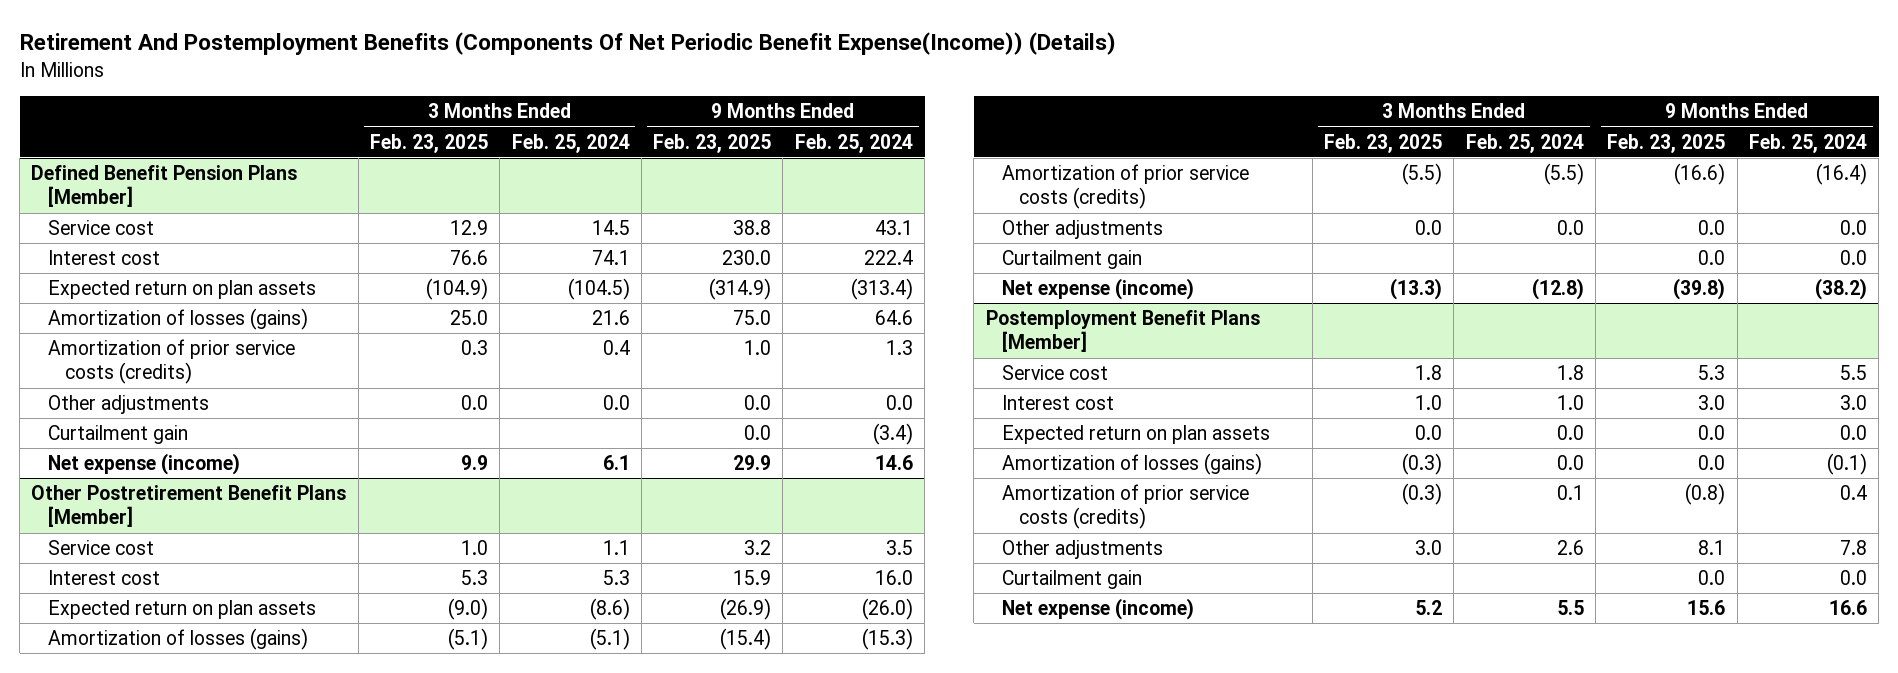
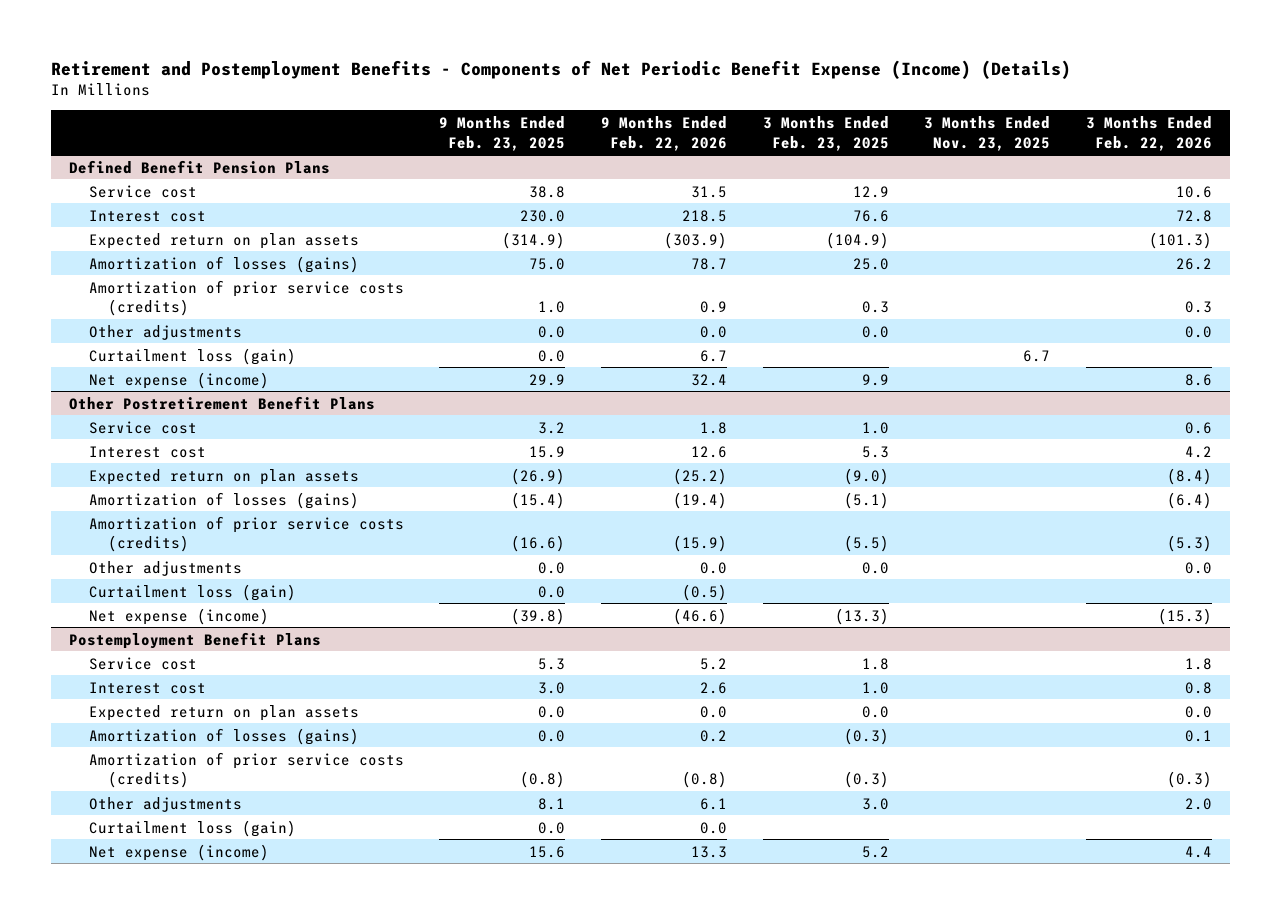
[19,32,1116,56] Retirement And Postemployment Benefits (Components Of Net Periodic Benefit Expense(Income)) (Details) -> [51,59,1072,79] Retirement and Postemployment Benefits - Components of Net Periodic Benefit Expense (Income) (Details)
[511,133,630,153] Feb. 25, 2024 -> none
[794,133,913,153] Feb. 25, 2024 -> none
none -> [601,115,728,151] 9 Months Ended Feb. 22, 2026
none -> [924,115,1051,151] 3 Months Ended Nov. 23, 2025
none -> [1086,115,1213,151] 3 Months Ended Feb. 22, 2026
[31,165,298,208] Defined Benefit Pension Plans [Member] -> [69,159,331,174] Defined Benefit Pension Plans
[48,425,189,445] Curtailment gain -> [88,347,296,365] Curtailment loss (gain)
[31,485,347,528] Other Postretirement Benefit Plans [Member] -> [69,395,376,410] Other Postretirement Benefit Plans
[1002,250,1143,270] Curtailment gain -> [88,583,296,601] Curtailment loss (gain)
[985,310,1260,353] Postemployment Benefit Plans [Member] -> [69,631,322,649] Postemployment Benefit Plans
[1002,570,1143,590] Curtailment gain -> [88,819,296,837] Curtailment loss (gain)

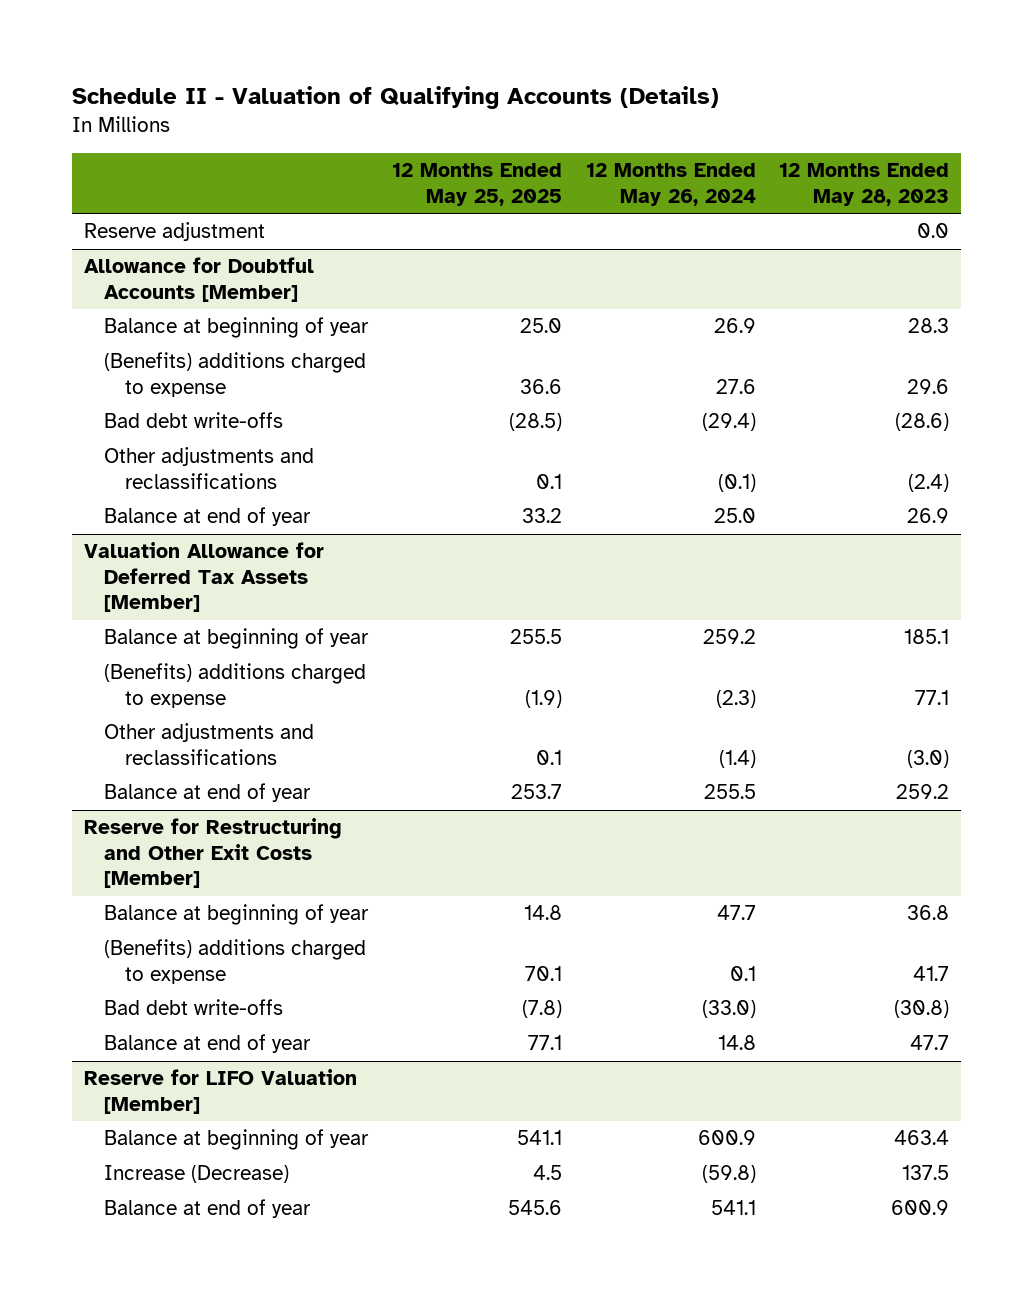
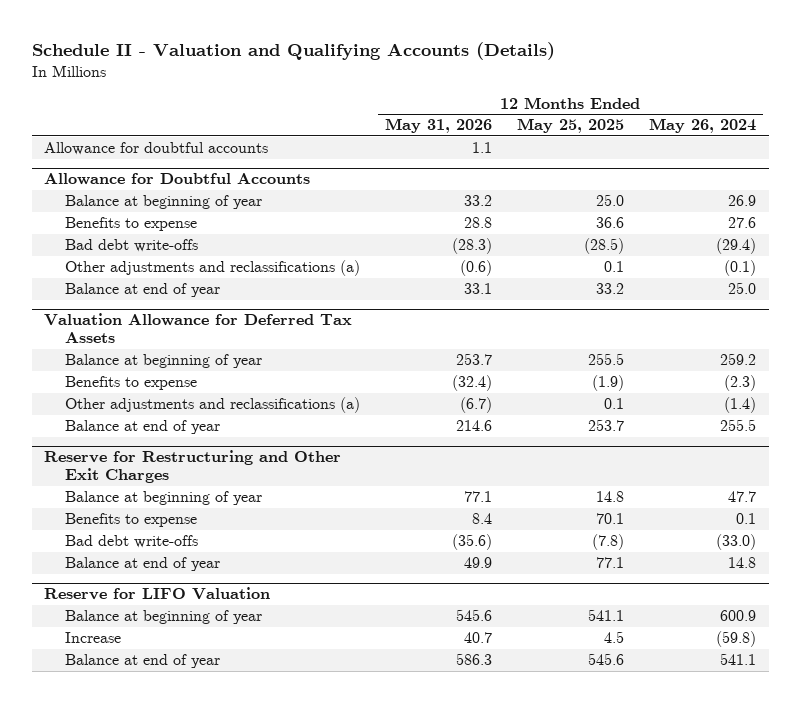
[71,86,719,110] Schedule II - Valuation of Qualifying Accounts (Details) -> [31,41,555,60] Schedule II - Valuation and Qualifying Accounts (Details)
[779,163,950,206] 12 Months Ended May 28, 2023 -> none
none -> [384,118,492,134] May 31, 2026
[83,222,265,242] Reserve adjustment -> none
none -> [44,142,269,156] Allowance for doubtful accounts
[83,257,314,302] Allowance for Doubtful Accounts [Member] -> [44,173,311,186] Allowance for Doubtful Accounts
[104,352,367,397] (Benefits) additions charged to expense -> [64,217,197,232] Benefits to expense
[104,447,315,489] Other adjustments and reclassifications -> [64,260,360,277] Other adjustments and reclassifications (a)
[83,542,324,613] Valuation Allowance for Deferred Tax Assets [Member] -> [44,313,353,344] Valuation Allowance for Deferred Tax Assets
[104,663,367,708] (Benefits) additions charged to expense -> [64,376,197,391] Benefits to expense
[104,723,315,765] Other adjustments and reclassifications -> [64,397,360,414] Other adjustments and reclassifications (a)
[83,818,342,889] Reserve for Restructuring and Other Exit Costs [Member] -> [44,450,342,484] Reserve for Restructuring and Other Exit Charges
[104,939,367,984] (Benefits) additions charged to expense -> [64,513,197,528] Benefits to expense
[83,1069,357,1114] Reserve for LIFO Valuation [Member] -> [44,587,271,601] Reserve for LIFO Valuation
[104,1165,290,1184] Increase (Decrease) -> [64,632,121,644] Increase

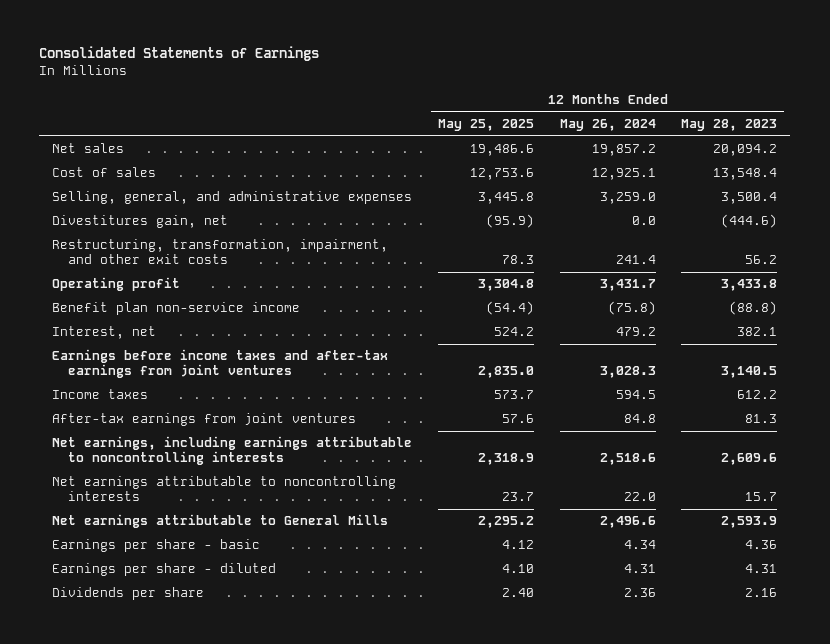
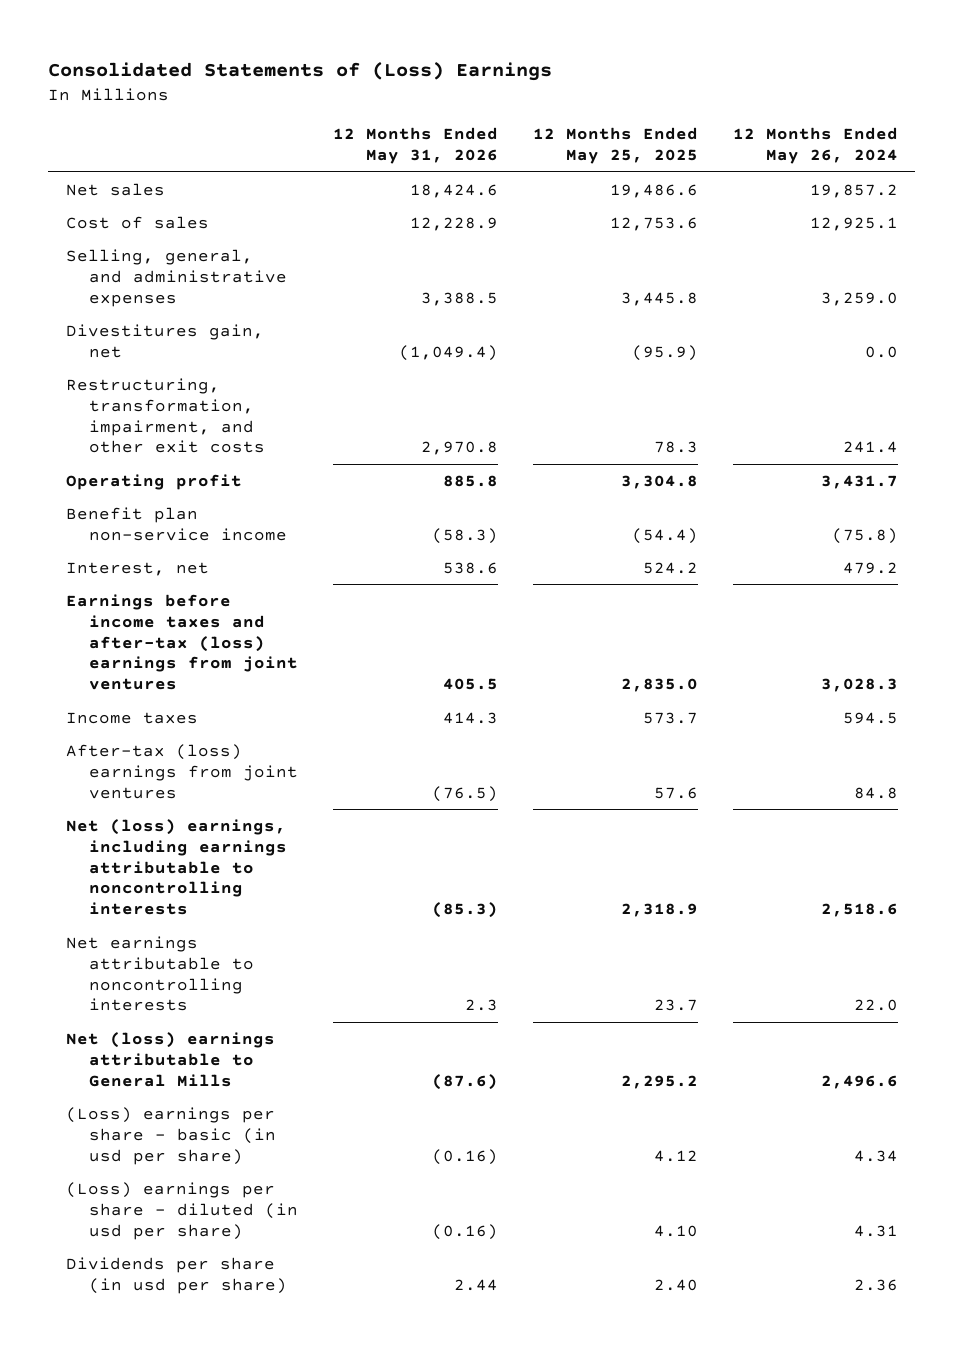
[39,46,320,62] Consolidated Statements of Earnings -> [48,61,553,81] Consolidated Statements of (Loss) Earnings
[681,118,778,131] May 28, 2023 -> none
none -> [332,127,498,165] 12 Months Ended May 31, 2026
[52,349,389,379] Earnings before income taxes and after-tax earnings from joint ventures -> [65,593,298,691] Earnings before income taxes and after-tax (loss) earnings from joint ventures
[52,413,357,427] After-tax earnings from joint ventures -> [65,743,298,799] After-tax (loss) earnings from joint ventures
[52,436,413,466] Net earnings, including earnings attributable to noncontrolling interests -> [65,818,287,916] Net (loss) earnings, including earnings attributable to noncontrolling interests
[52,514,389,529] Net earnings attributable to General Mills -> [65,1031,275,1087] Net (loss) earnings attributable to General Mills
[52,539,261,553] Earnings per share - basic -> [65,1106,276,1165] (Loss) earnings per share - basic (in usd per share)
[52,563,277,577] Earnings per share - diluted -> [65,1181,298,1240] (Loss) earnings per share - diluted (in usd per share)
[52,587,205,601] Dividends per share -> [65,1256,287,1294] Dividends per share (in usd per share)

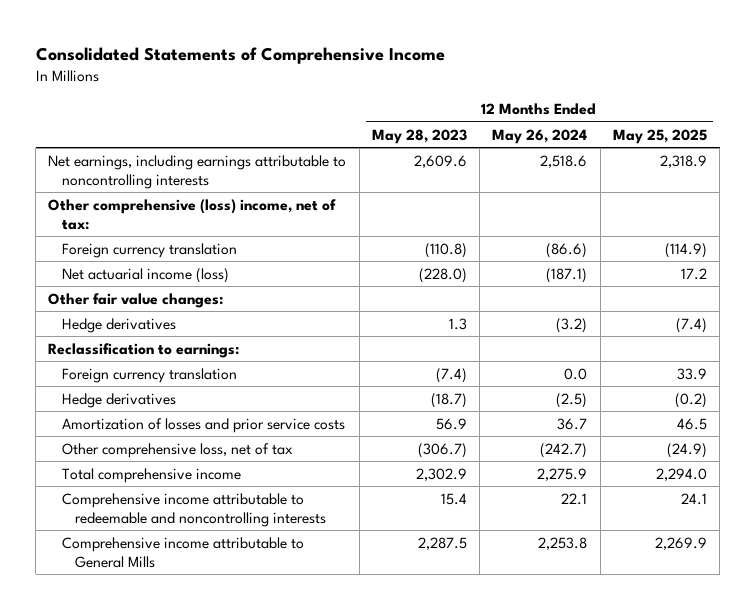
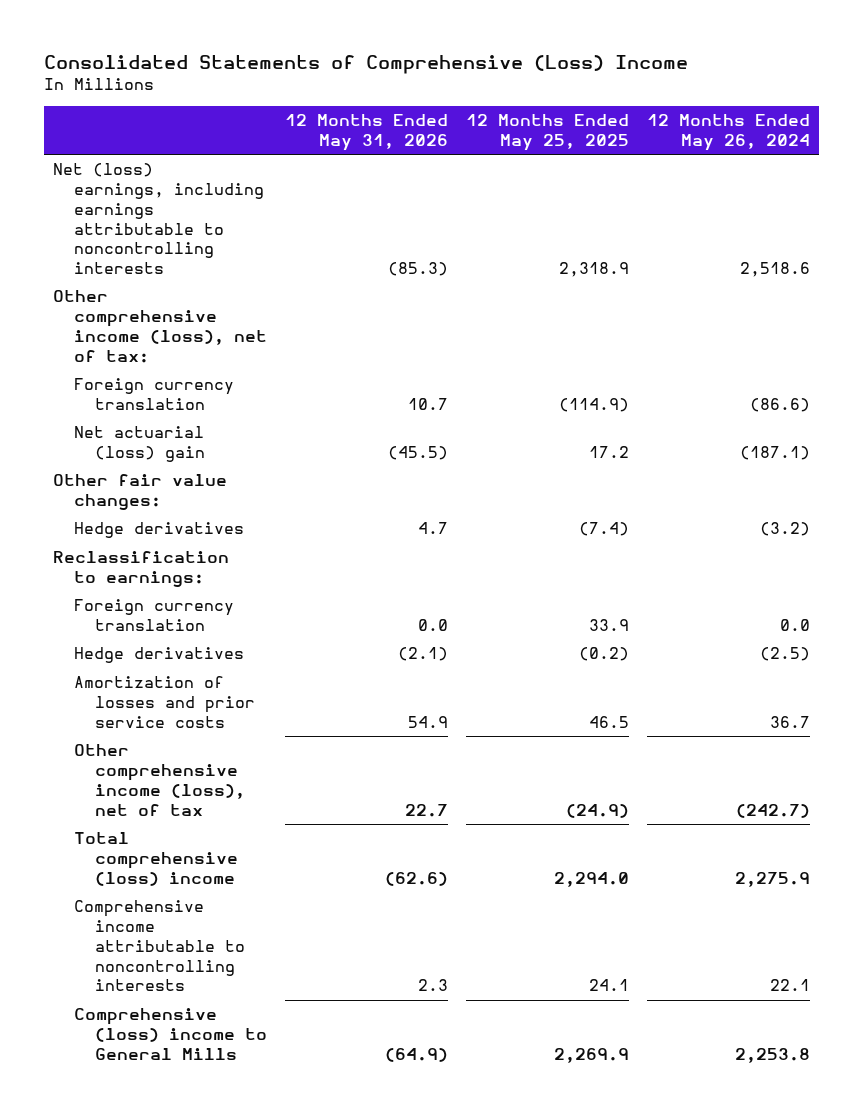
[35,46,445,64] Consolidated Statements of Comprehensive Income -> [44,54,689,74] Consolidated Statements of Comprehensive (Loss) Income
[371,128,467,144] May 28, 2023 -> none
none -> [285,114,449,151] 12 Months Ended May 31, 2026
[48,154,347,189] Net earnings, including earnings attributable to noncontrolling interests -> [53,163,264,275] Net (loss) earnings, including earnings attributable to noncontrolling interests
[48,198,337,230] Other comprehensive (loss) income, net of tax: -> [53,290,267,363] Other comprehensive income (loss), net of tax:
[61,267,229,283] Net actuarial income (loss) -> [73,426,205,463] Net actuarial (loss) gain
[61,442,293,458] Other comprehensive loss, net of tax -> [73,744,245,816] Other comprehensive income (loss), net of tax
[61,467,241,483] Total comprehensive income -> [73,832,238,886] Total comprehensive (loss) income
[61,492,327,527] Comprehensive income attributable to redeemable and noncontrolling interests -> [73,900,245,992] Comprehensive income attributable to noncontrolling interests
[61,536,304,568] Comprehensive income attributable to General Mills -> [73,1008,267,1060] Comprehensive (loss) income to General Mills

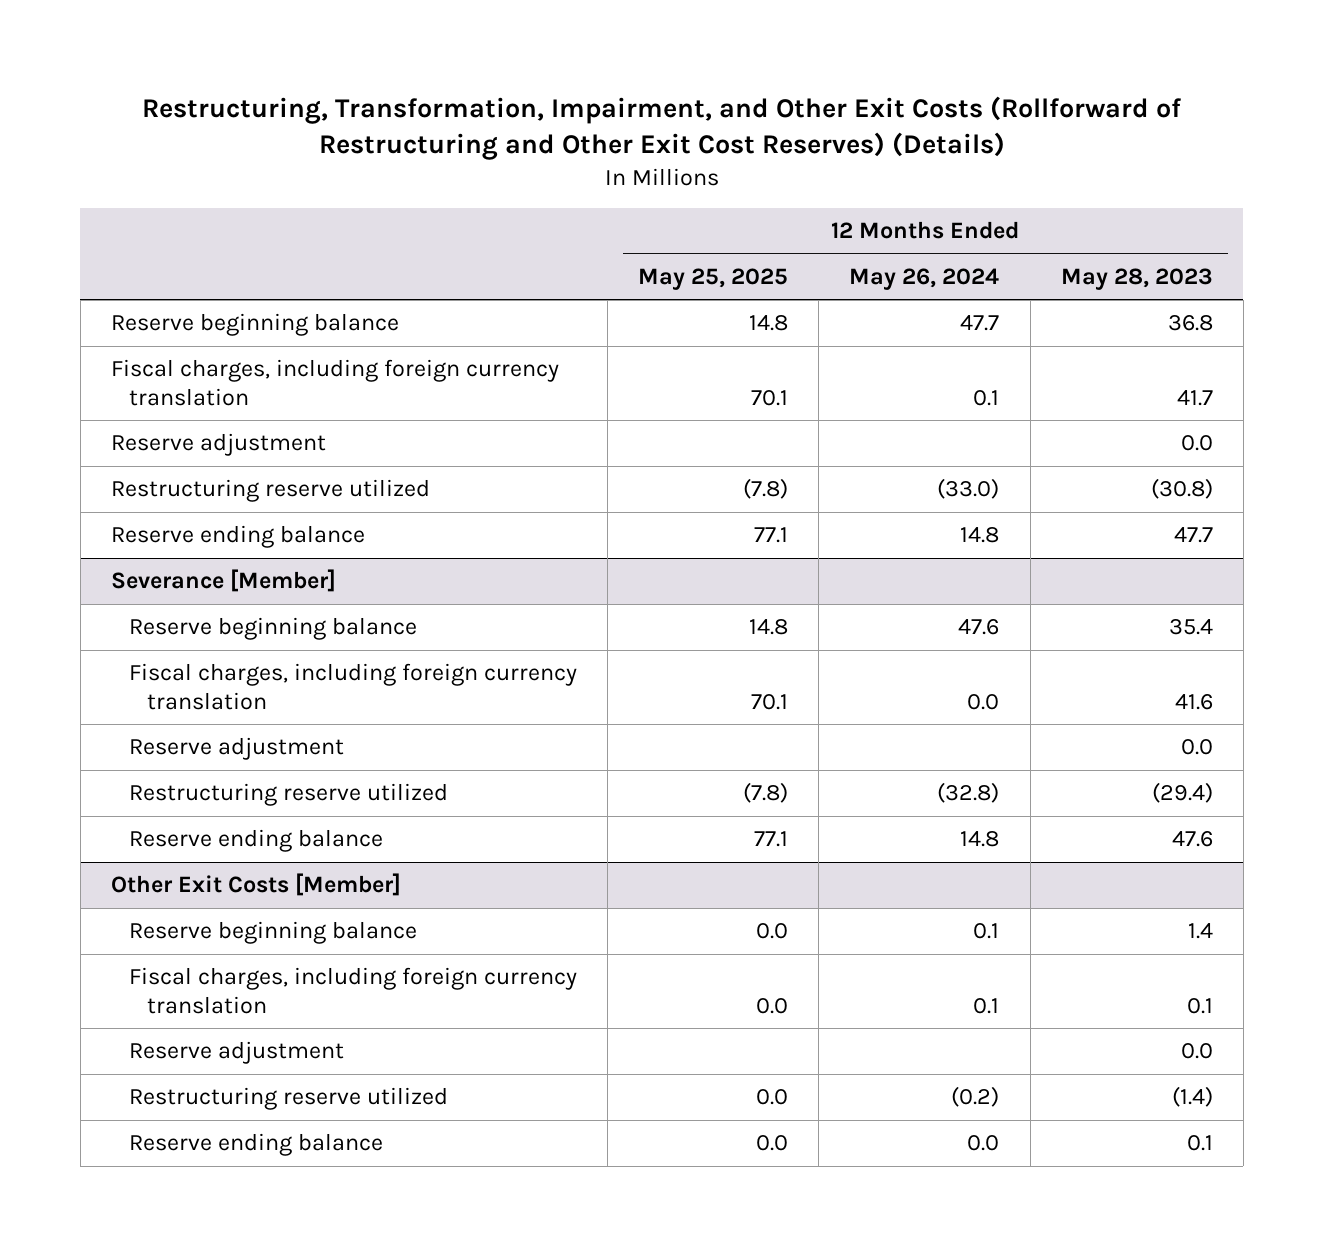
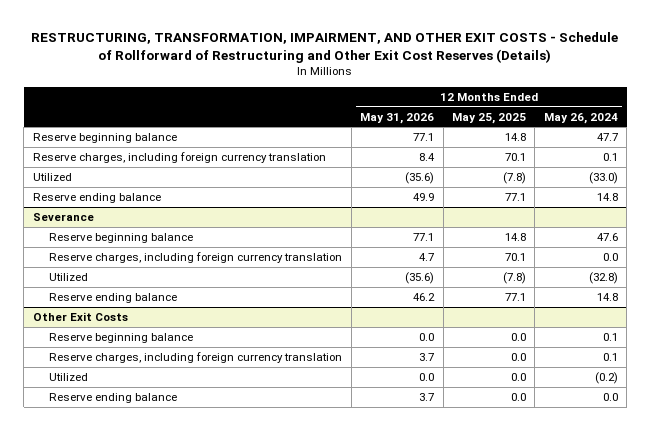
[141,95,1181,161] Restructuring, Transformation, Impairment, and Other Exit Costs (Rollforward of Restructuring and Other Exit Cost Reserves) (Details) -> [31,31,619,63] RESTRUCTURING, TRANSFORMATION, IMPAIRMENT, AND OTHER EXIT COSTS - Schedule of Rollforward of Restructuring and Other Exit Cost Reserves (Details)
[1060,267,1213,290] May 28, 2023 -> none
none -> [360,112,435,124] May 31, 2026
[110,433,326,457] Reserve adjustment -> none
[110,359,559,406] Fiscal charges, including foreign currency translation -> [32,151,326,163] Reserve charges, including foreign currency translation
[110,479,430,503] Restructuring reserve utilized -> [32,172,72,181] Utilized
[110,569,336,593] Severance [Member] -> [32,212,94,221] Severance
[128,737,344,761] Reserve adjustment -> none
[128,663,577,710] Fiscal charges, including foreign currency translation -> [49,251,343,263] Reserve charges, including foreign currency translation
[128,783,448,807] Restructuring reserve utilized -> [49,272,89,281] Utilized
[110,873,401,897] Other Exit Costs [Member] -> [32,311,128,321] Other Exit Costs
[128,1041,344,1065] Reserve adjustment -> none
[128,967,577,1014] Fiscal charges, including foreign currency translation -> [49,351,343,363] Reserve charges, including foreign currency translation
[128,1087,448,1111] Restructuring reserve utilized -> [49,372,89,381] Utilized

